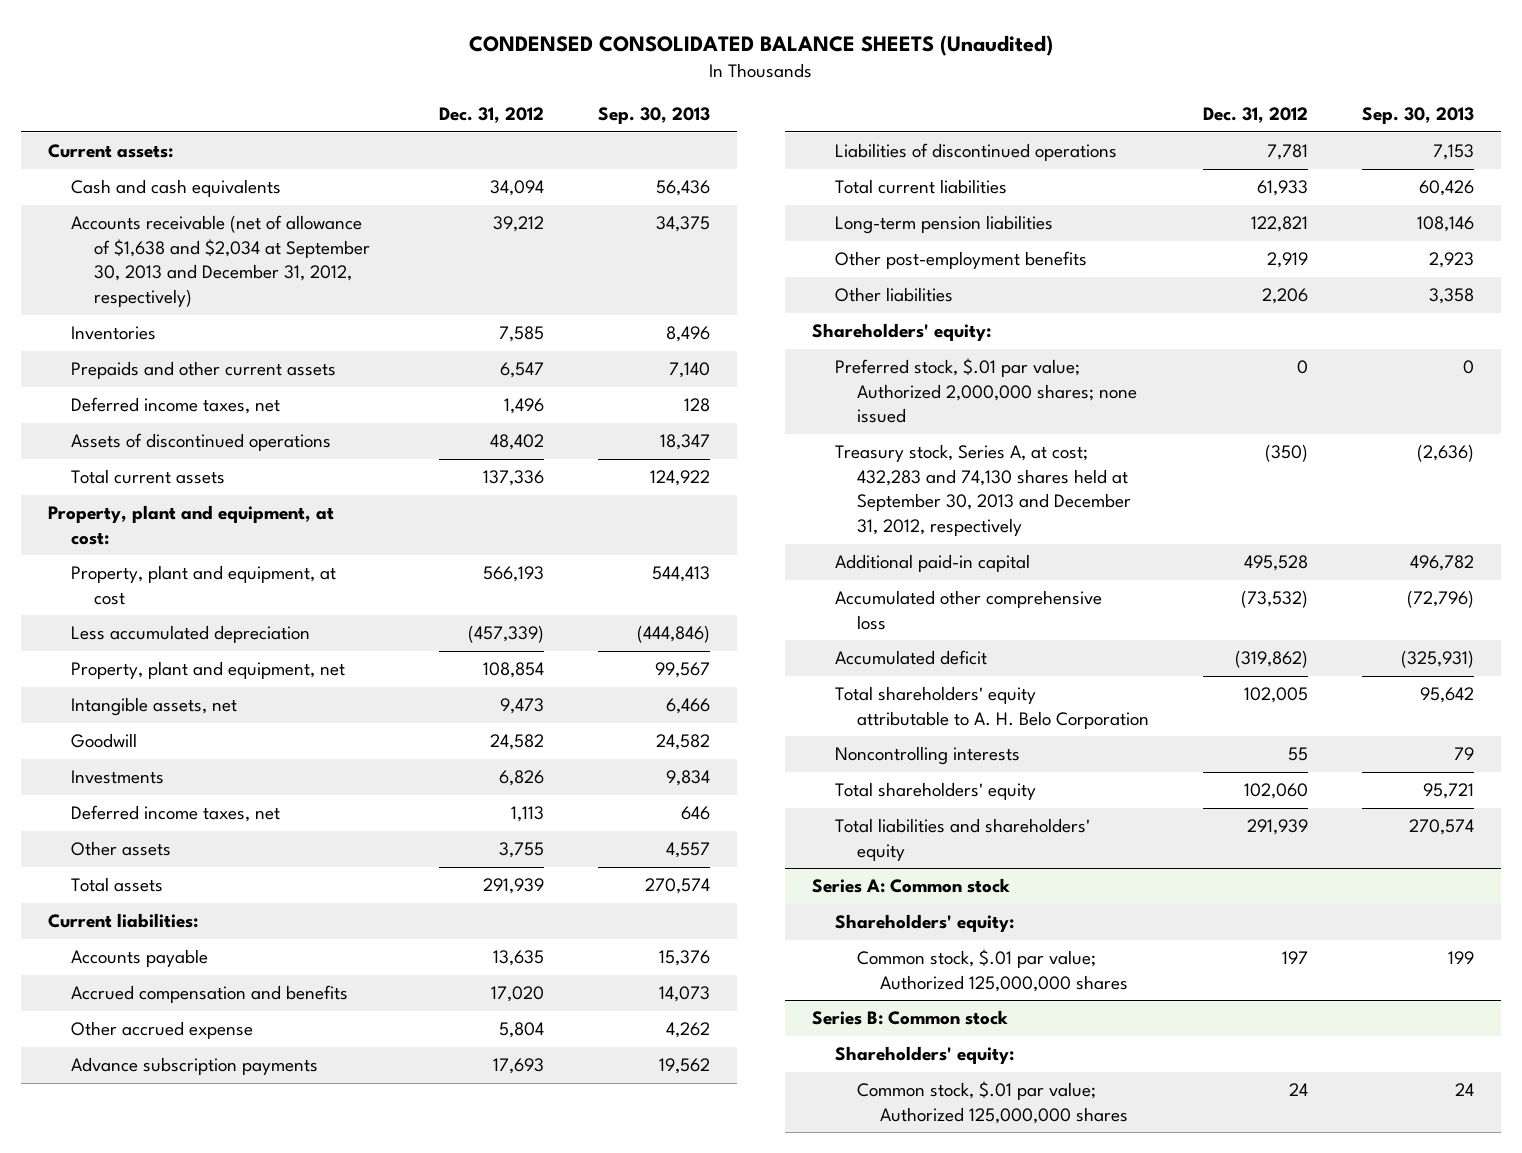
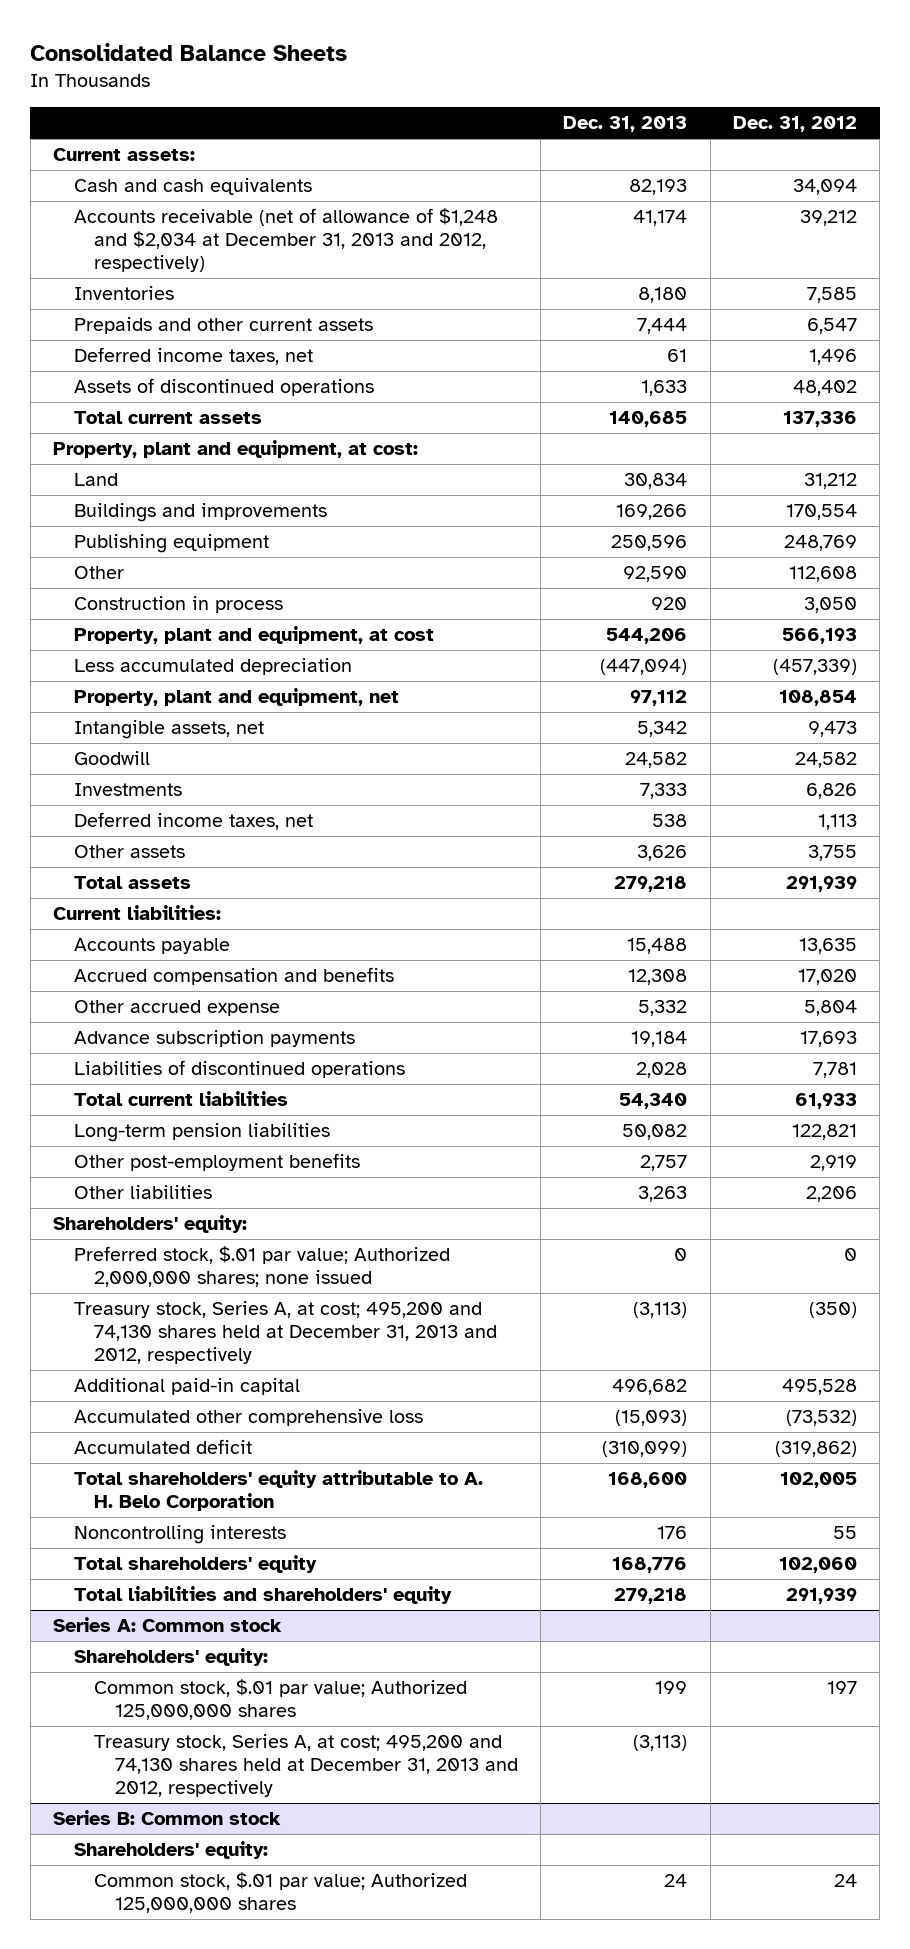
[469,34,1054,56] CONDENSED CONSOLIDATED BALANCE SHEETS (Unaudited) -> [30,42,348,61] Consolidated Balance Sheets
[598,107,711,125] Sep. 30, 2013 -> none
none -> [563,116,688,133] Dec. 31, 2013
[70,215,370,308] Accounts receivable (net of allowance of $1,638 and $2,034 at September 30, 2013 and December 31, 2012, respectively) -> [73,208,498,272] Accounts receivable (net of allowance of $1,248 and $2,034 at December 31, 2013 and 2012, respectively)
none -> [73,473,118,487] Land
none -> [73,503,327,523] Buildings and improvements
none -> [73,534,269,554] Publishing equipment
none -> [73,566,124,580] Other
none -> [73,596,283,614] Construction in process
[834,444,1132,537] Treasury stock, Series A, at cost; 432,283 and 74,130 shares held at September 30, 2013 and December 31, 2012, respectively -> [73,1301,498,1364] Treasury stock, Series A, at cost; 495,200 and 74,130 shares held at December 31, 2013 and 2012, respectively
none -> [94,1734,519,1797] Treasury stock, Series A, at cost; 495,200 and 74,130 shares held at December 31, 2013 and 2012, respectively

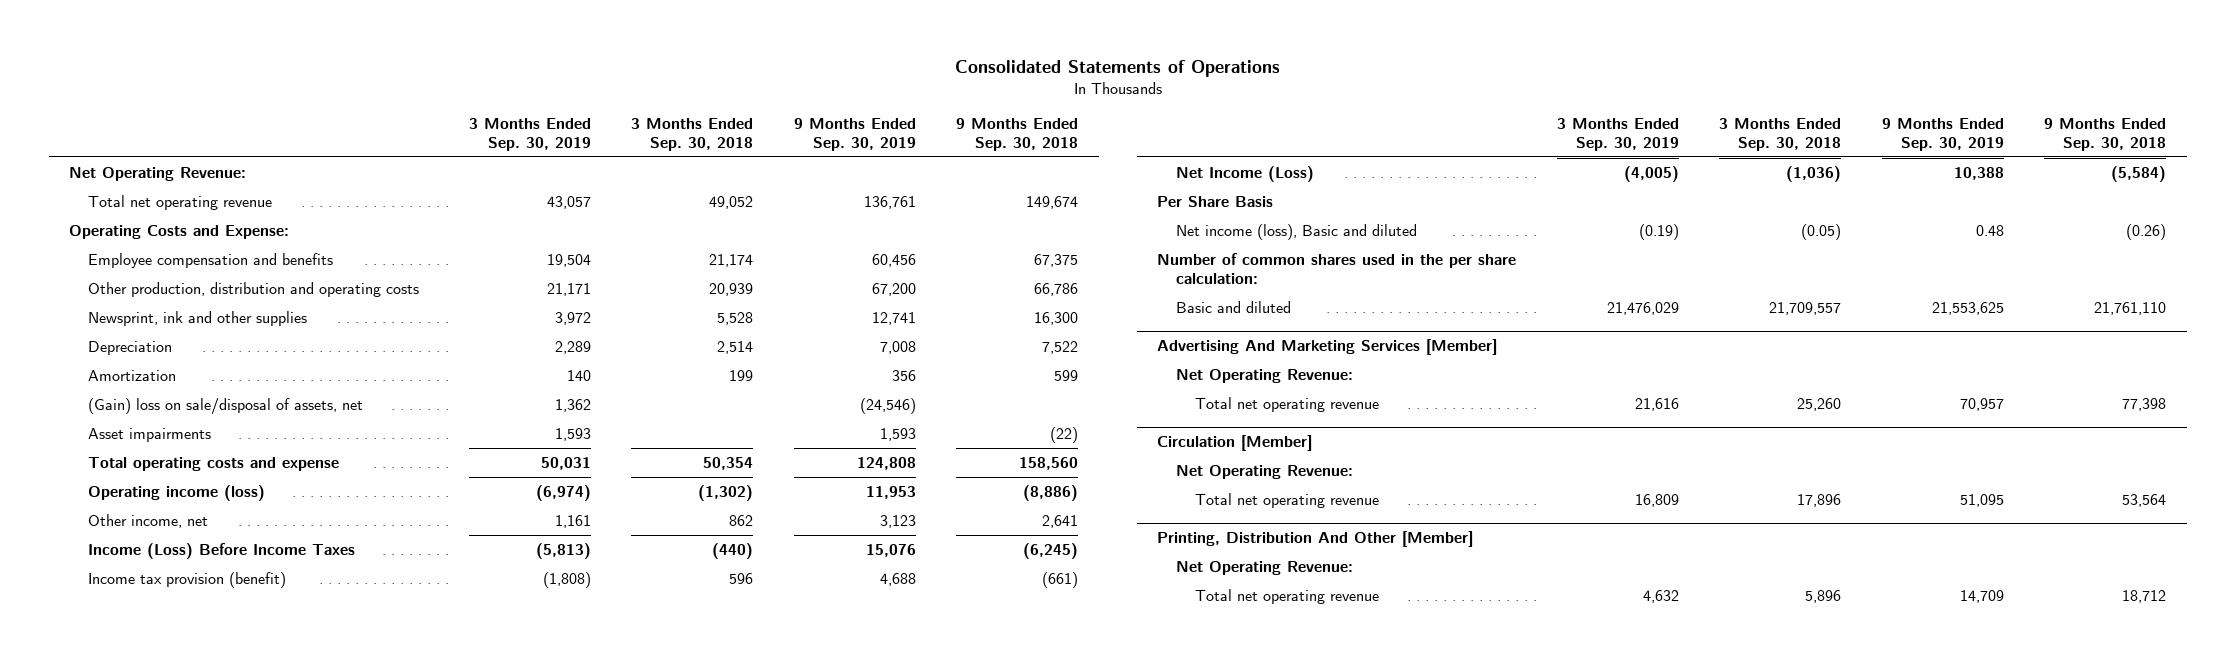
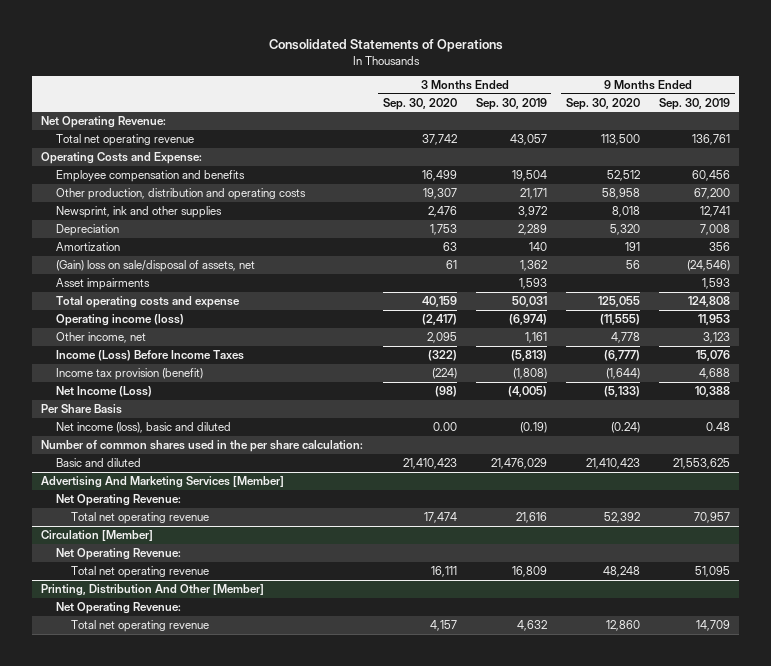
[631,117,754,151] 3 Months Ended Sep. 30, 2018 -> none
[956,117,1079,151] 9 Months Ended Sep. 30, 2018 -> none
none -> [382,97,457,110] Sep. 30, 2020
none -> [565,97,640,110] Sep. 30, 2020
[1176,223,1418,240] Net income (loss), Basic and diluted -> [56,421,232,433] Net income (loss), basic and diluted

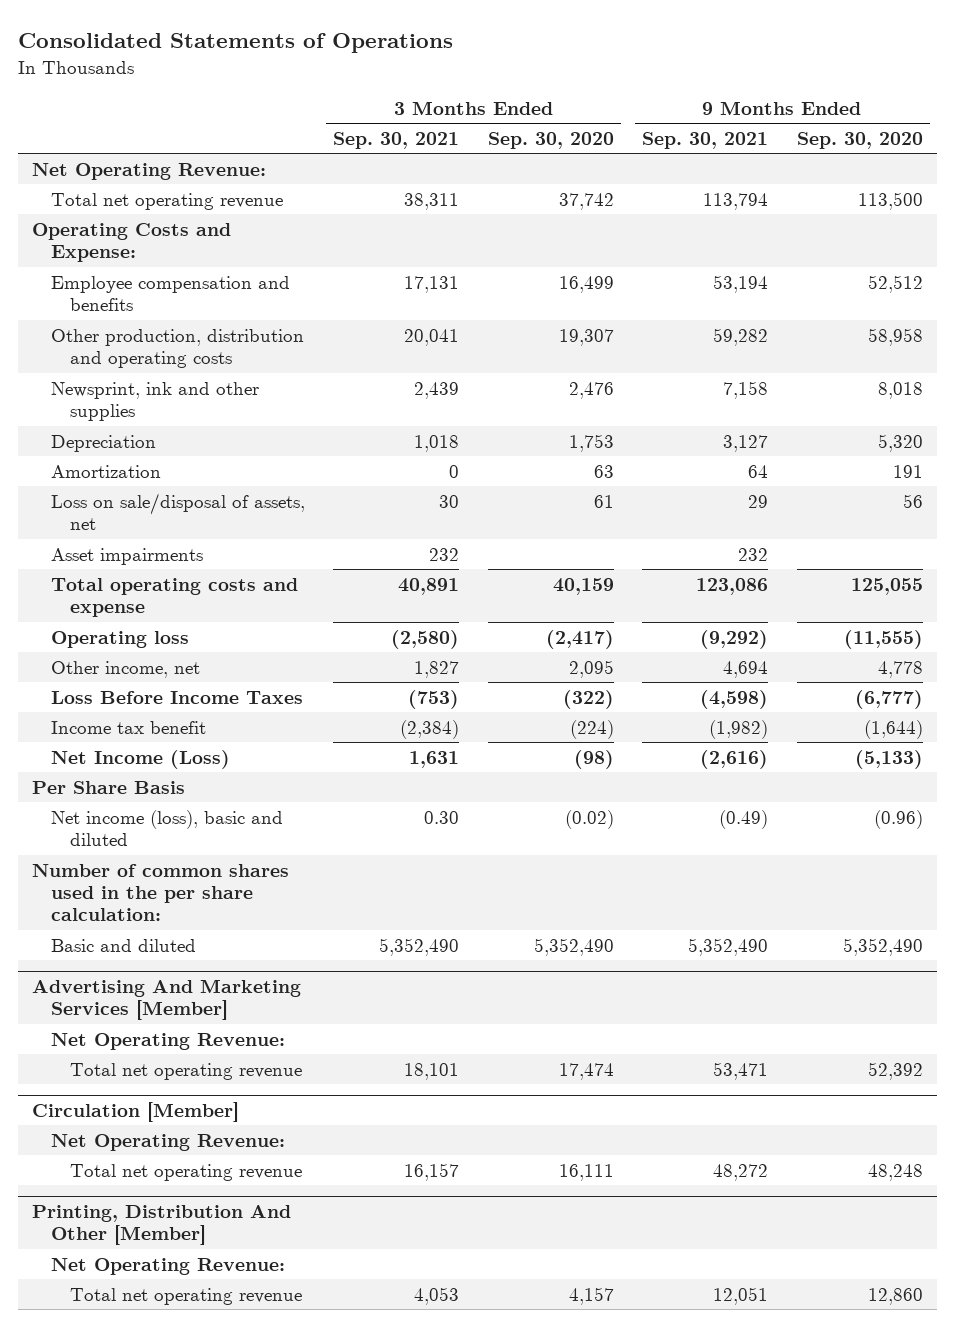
[475,97,547,110] Sep. 30, 2019 -> none
[658,97,730,110] Sep. 30, 2019 -> none
none -> [333,131,460,149] Sep. 30, 2021
none -> [642,131,769,149] Sep. 30, 2021
[56,259,256,272] (Gain) loss on sale/disposal of assets, net -> [50,492,305,531] Loss on sale/disposal of assets, net
[56,313,185,326] Operating income (loss) -> [50,630,189,648] Operating loss
[56,349,245,361] Income (Loss) Before Income Taxes -> [50,690,303,704] Loss Before Income Taxes
[56,367,204,380] Income tax provision (benefit) -> [50,720,206,734] Income tax benefit
[432,421,457,431] 0.00 -> [564,809,614,829] (0.02)
[610,421,640,433] (0.24) -> [873,809,923,829] (0.96)
[402,457,457,469] 21,410,423 -> [533,937,614,956] 5,352,490
[585,457,640,469] 21,410,423 -> [842,937,923,956] 5,352,490

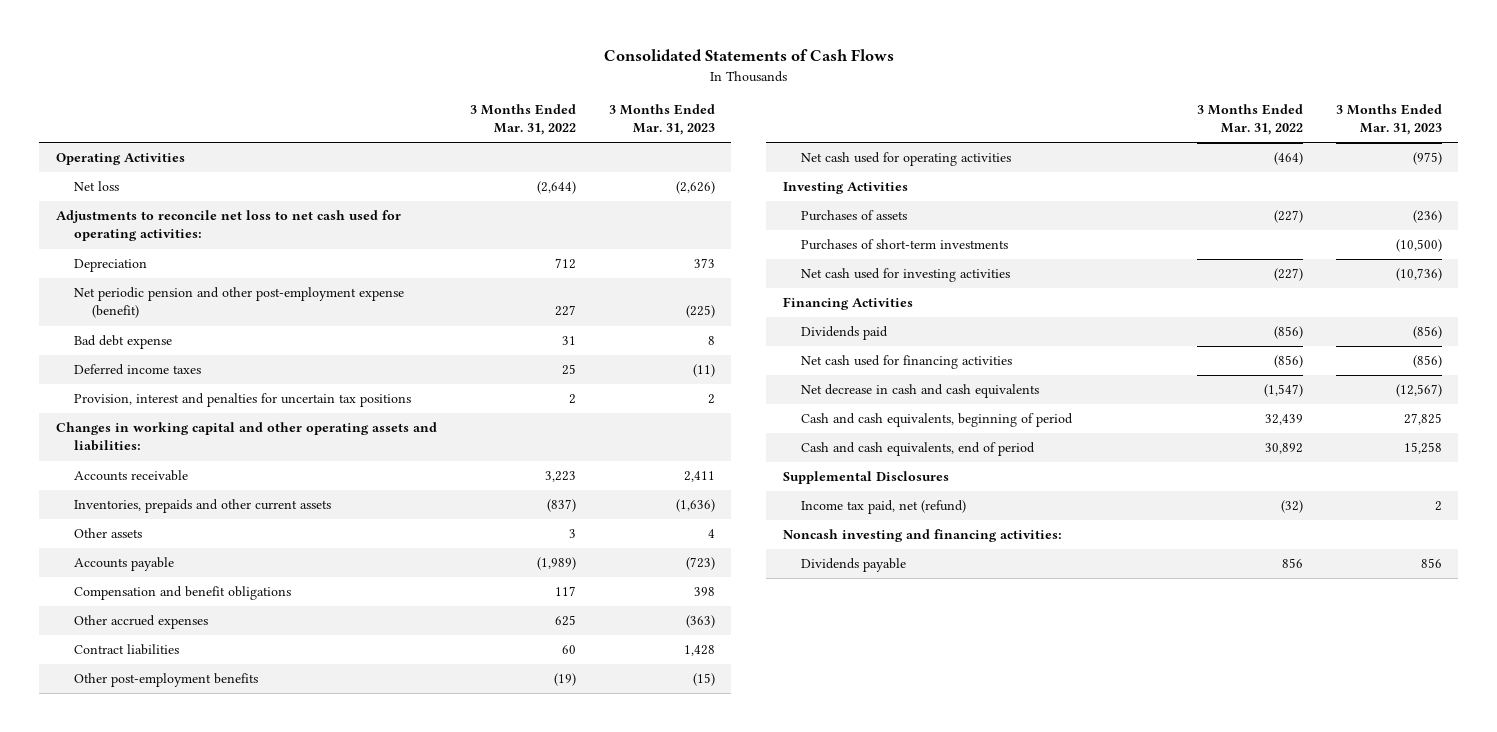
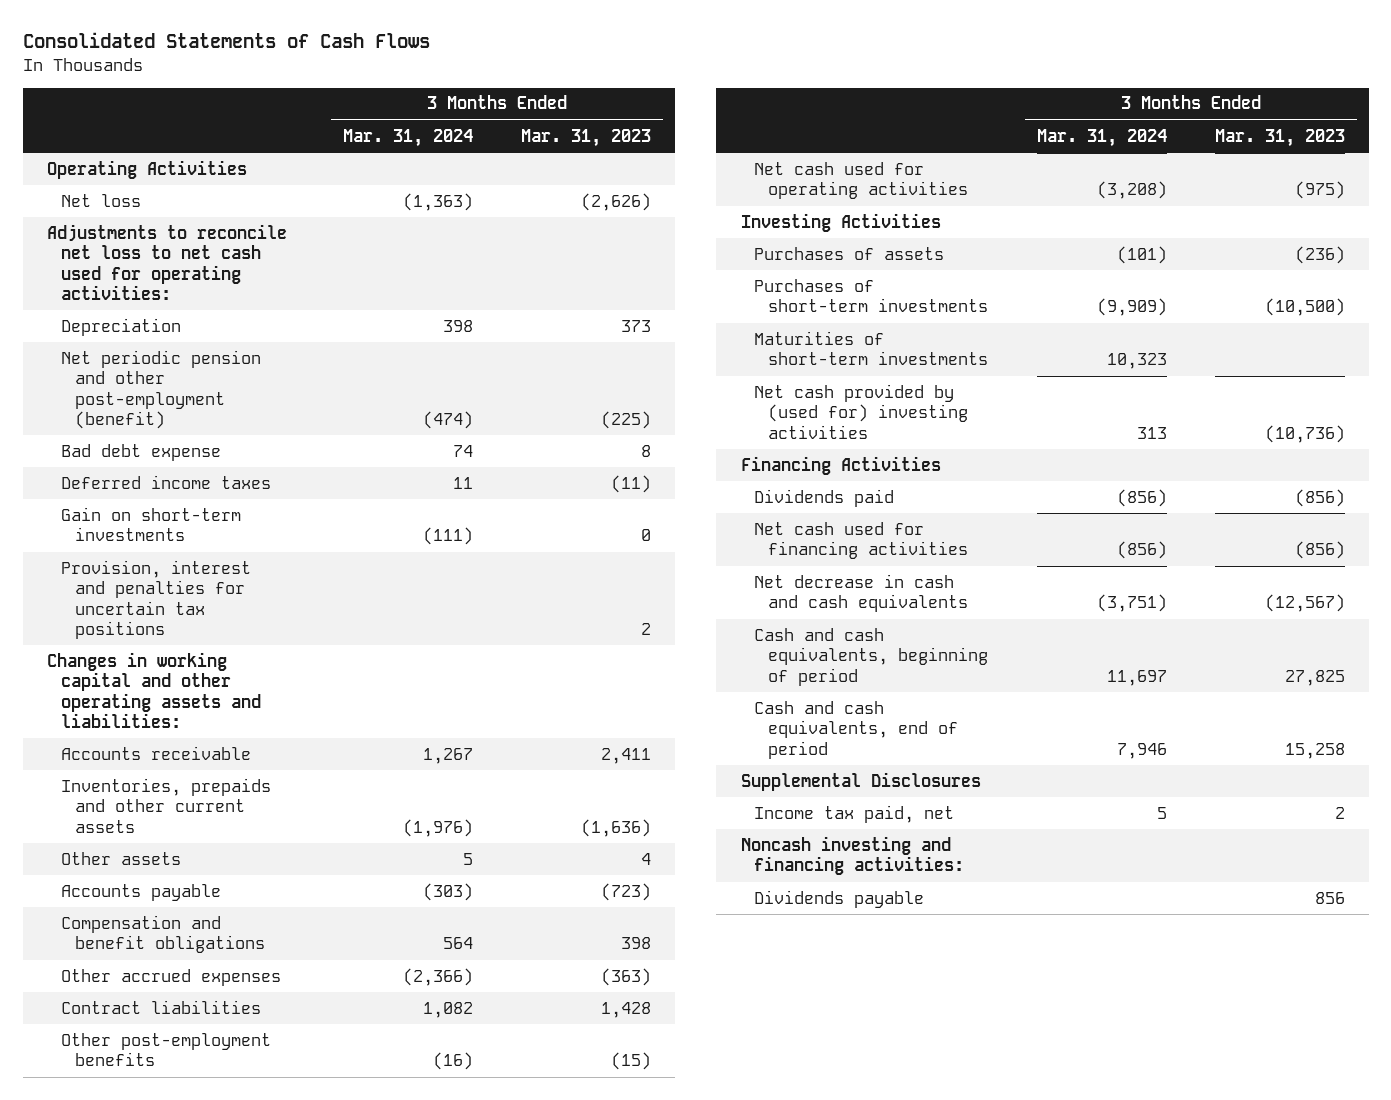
[469,104,576,136] 3 Months Ended Mar. 31, 2022 -> none
none -> [342,128,473,147] Mar. 31, 2024
[74,287,405,319] Net periodic pension and other post-employment expense (benefit) -> [60,349,261,429] Net periodic pension and other post-employment (benefit)
none -> [60,506,241,542] Gain on short-term investments
none -> [754,330,989,366] Maturities of short-term investments
[801,268,1011,283] Net cash used for investing activities -> [754,383,969,439] Net cash provided by (used for) investing activities
[801,500,967,515] Income tax paid, net (refund) -> [754,804,955,823] Income tax paid, net

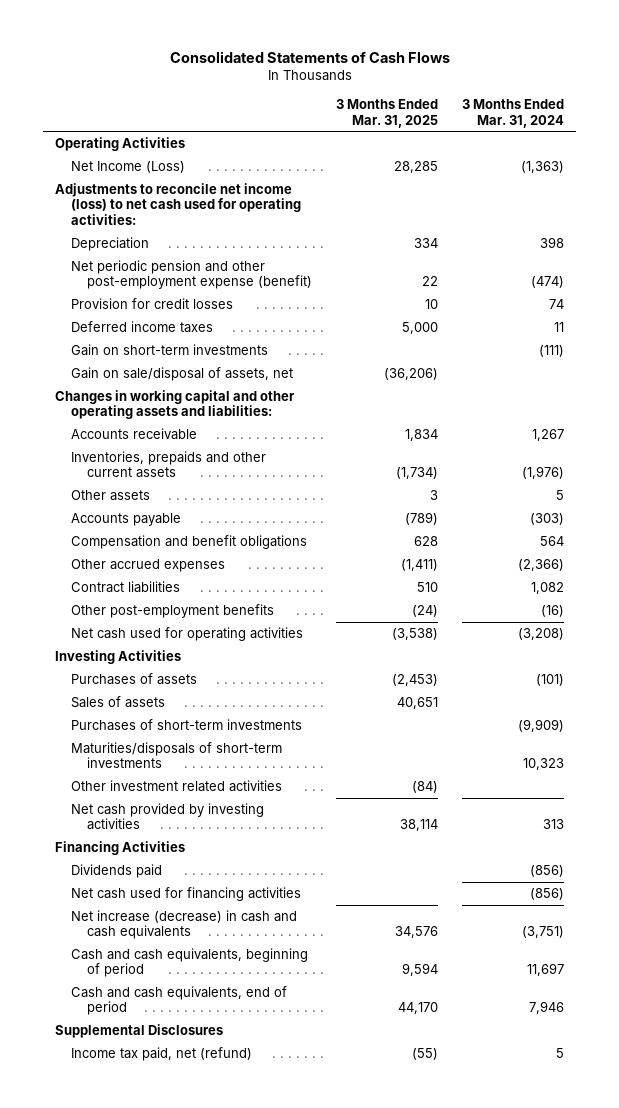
[520,128,651,147] Mar. 31, 2023 -> none
none -> [336,99,439,128] 3 Months Ended Mar. 31, 2025
[60,193,141,207] Net loss -> [71,161,186,174] Net Income (Loss)
[46,223,287,300] Adjustments to reconcile net loss to net cash used for operating activities: -> [55,183,302,225] Adjustments to reconcile net income (loss) to net cash used for operating activities:
[60,349,261,429] Net periodic pension and other post-employment (benefit) -> [71,260,313,290] Net periodic pension and other post-employment expense (benefit)
[60,443,221,461] Bad debt expense -> [71,298,234,310] Provision for credit losses
[60,559,251,639] Provision, interest and penalties for uncertain tax positions -> none
none -> [71,367,294,382] Gain on sale/disposal of assets, net
none -> [71,696,166,709] Sales of assets
[754,330,989,366] Maturities of short-term investments -> [71,742,283,769] Maturities/disposals of short-term investments
none -> [71,780,283,793] Other investment related activities
[754,383,969,439] Net cash provided by (used for) investing activities -> [71,803,265,831] Net cash provided by investing activities
[754,573,969,613] Net decrease in cash and cash equivalents -> [71,910,298,940] Net increase (decrease) in cash and cash equivalents
[740,835,965,876] Noncash investing and financing activities: -> none
[754,889,925,908] Dividends payable -> none
[754,804,955,823] Income tax paid, net -> [71,1047,253,1062] Income tax paid, net (refund)

